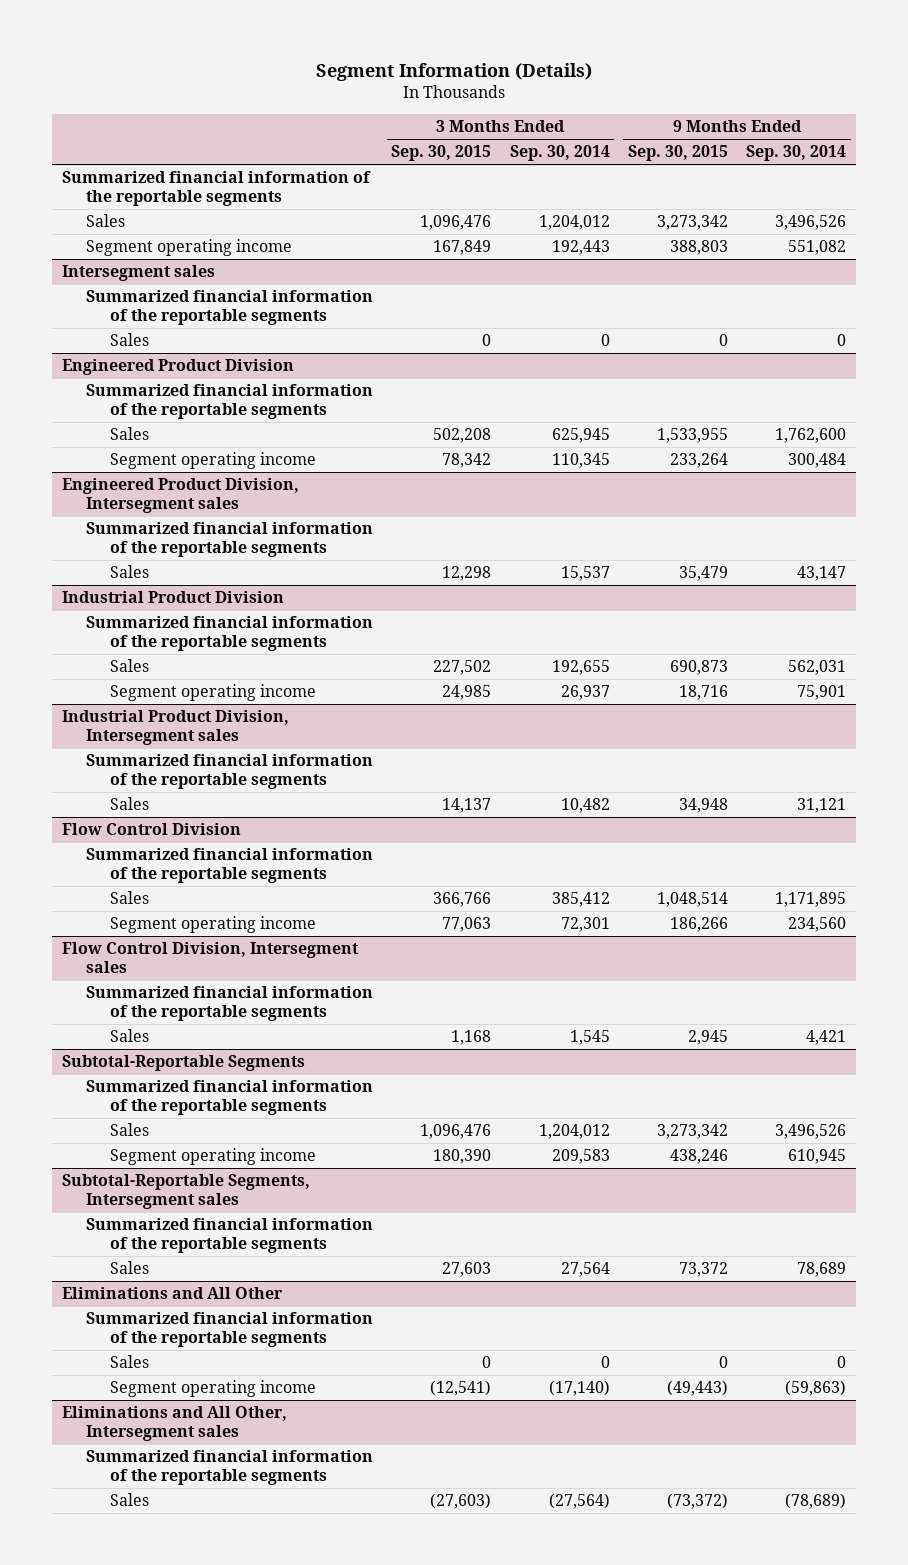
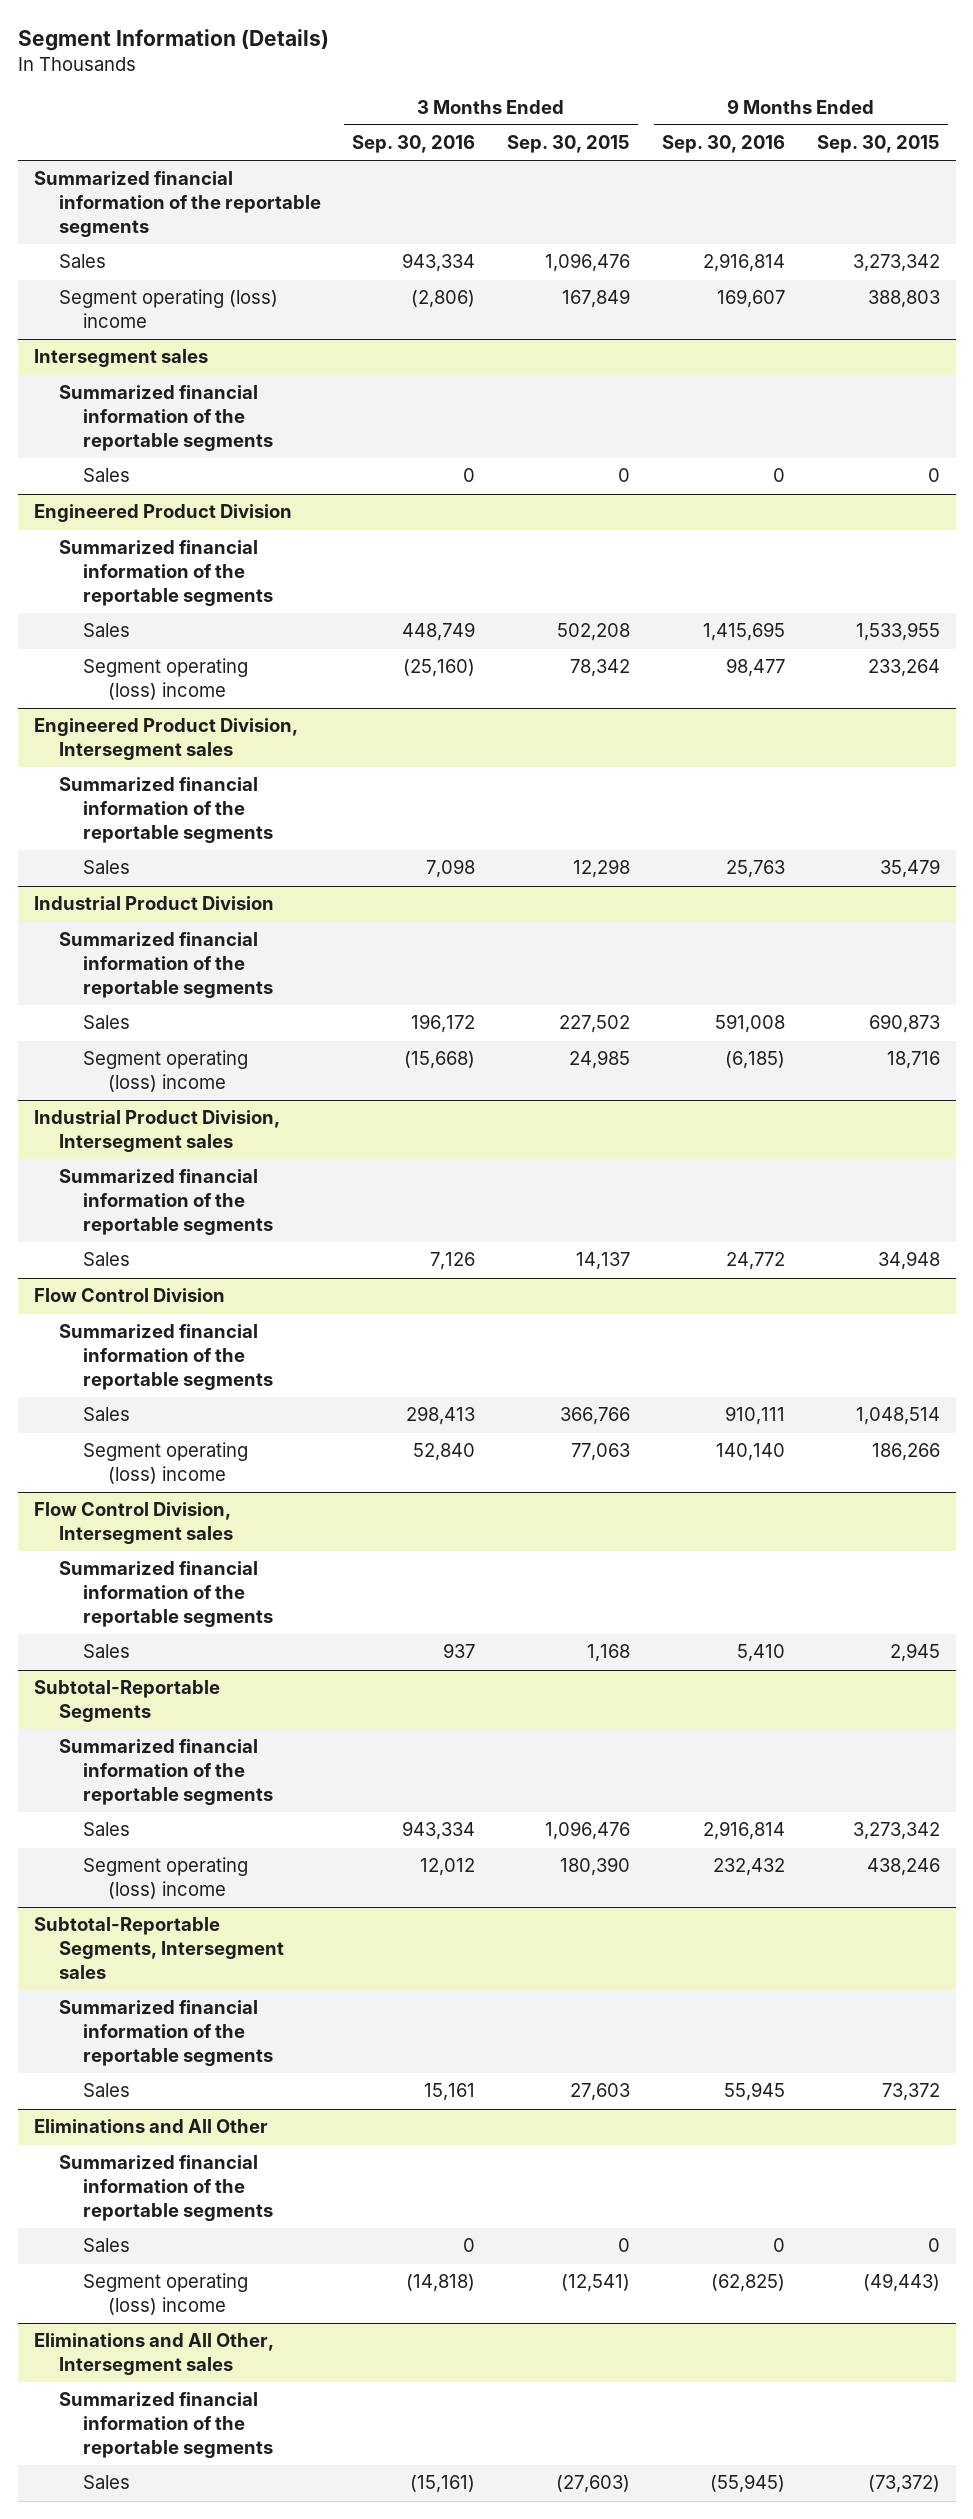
[509,145,610,162] Sep. 30, 2014 -> none
[746,145,847,162] Sep. 30, 2014 -> none
none -> [352,135,476,154] Sep. 30, 2016
none -> [662,135,786,154] Sep. 30, 2016
[85,239,292,257] Segment operating income -> [58,289,278,329] Segment operating (loss) income
[109,452,316,470] Segment operating income -> [83,658,249,701] Segment operating (loss) income
[109,684,316,702] Segment operating income -> [83,1050,249,1093] Segment operating (loss) income
[109,916,316,934] Segment operating income -> [83,1442,249,1485] Segment operating (loss) income
[109,1148,316,1166] Segment operating income -> [83,1857,249,1900] Segment operating (loss) income
[109,1380,316,1398] Segment operating income -> [83,2273,249,2316] Segment operating (loss) income

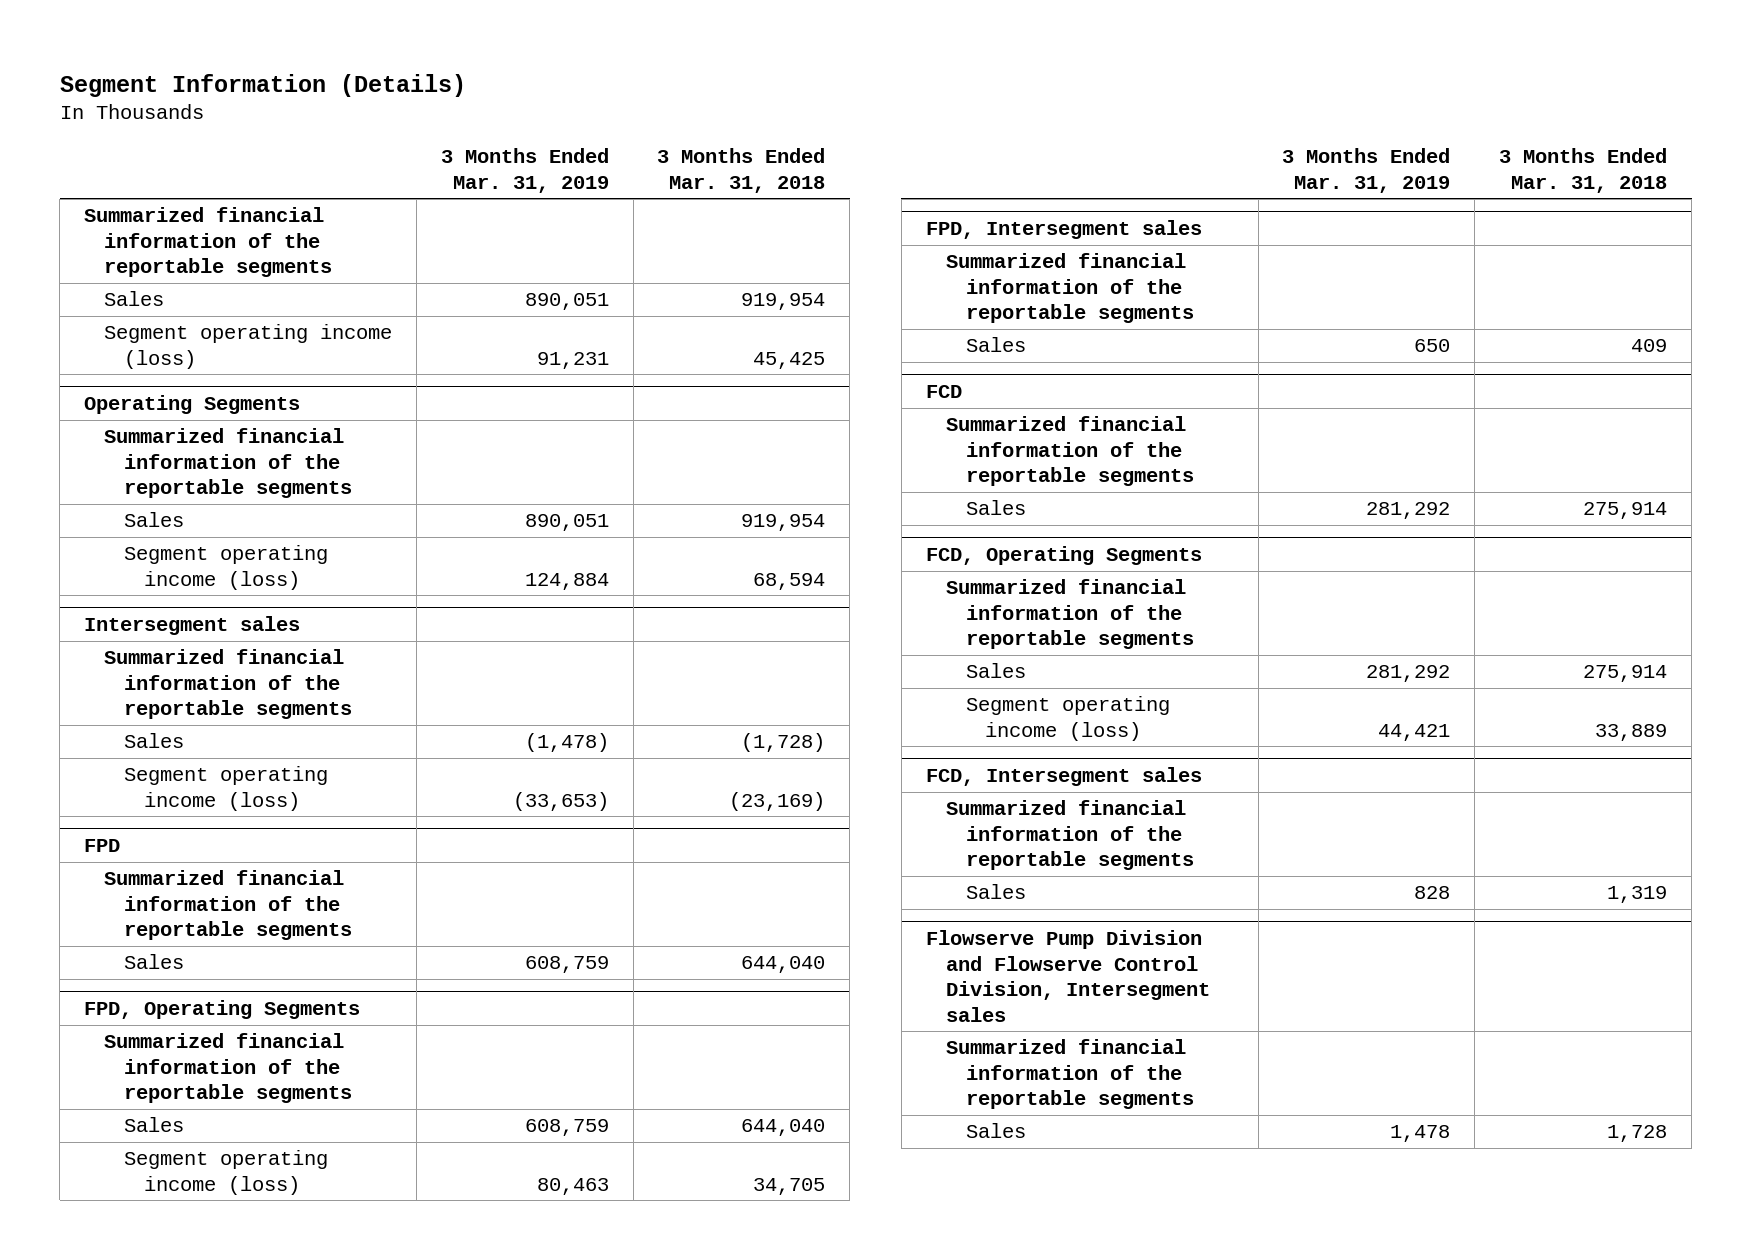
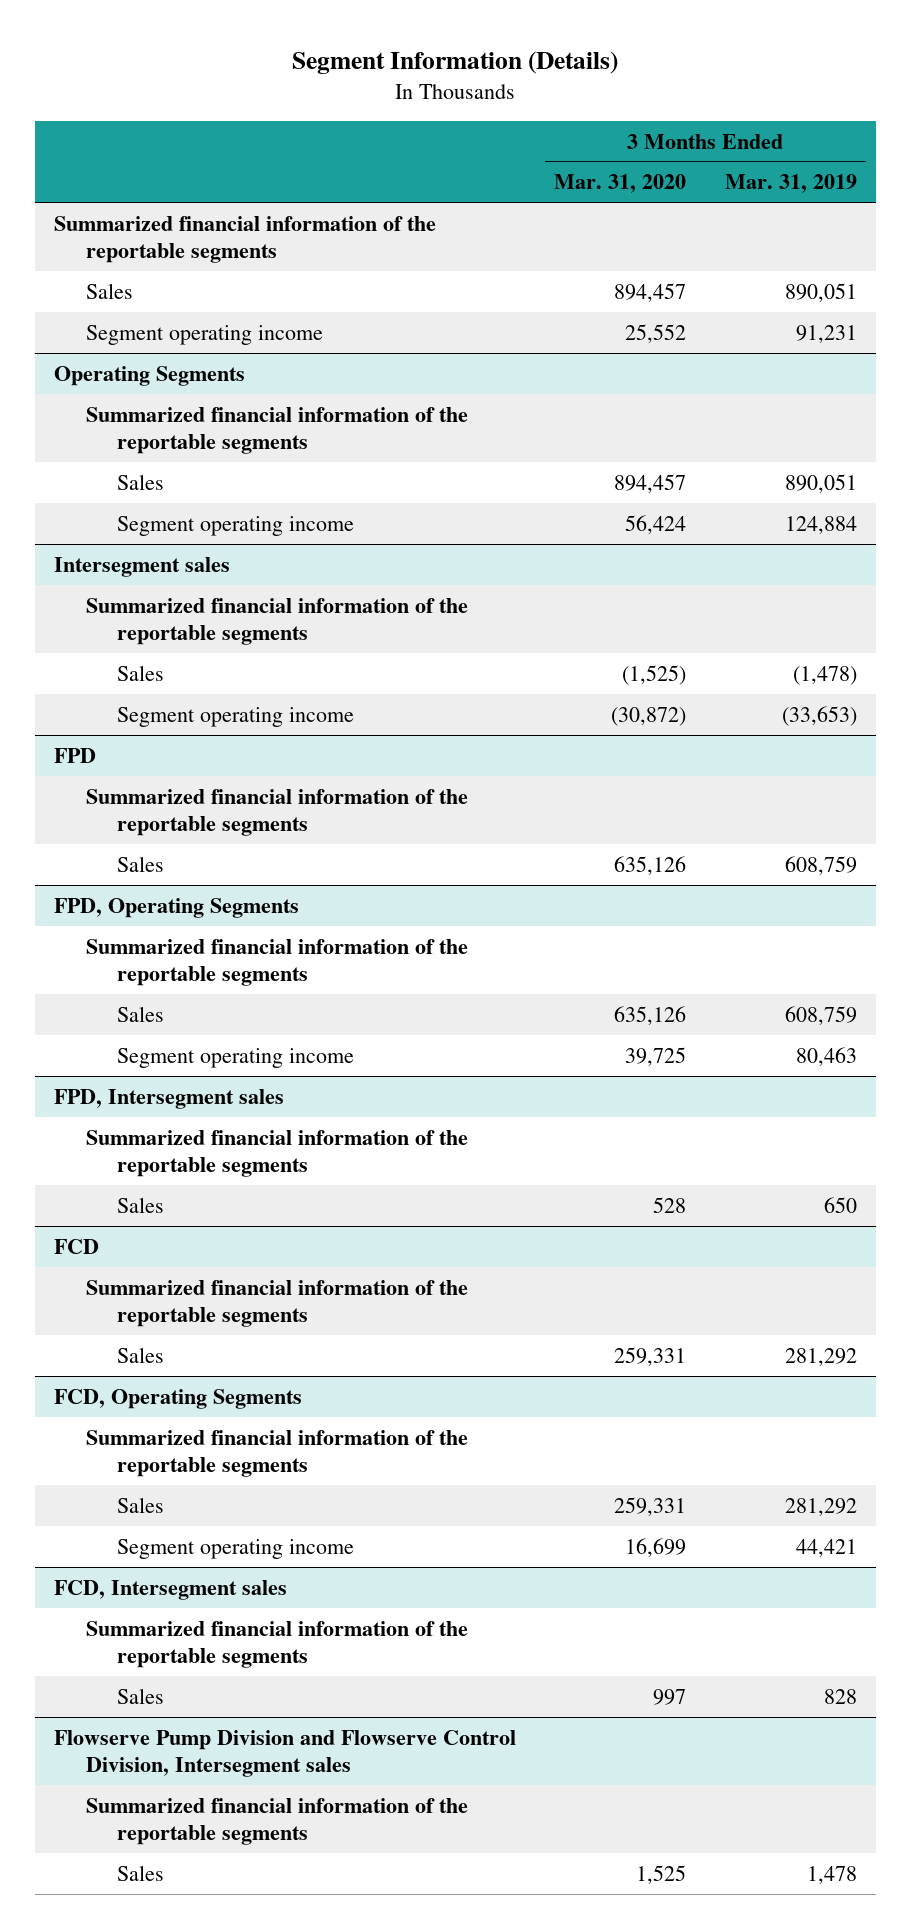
[657,148,826,193] 3 Months Ended Mar. 31, 2018 -> none
none -> [554,174,687,194] Mar. 31, 2020
[103,324,392,369] Segment operating income (loss) -> [85,324,323,345] Segment operating income
[123,545,328,590] Segment operating income (loss) -> [117,515,355,536] Segment operating income
[123,766,328,811] Segment operating income (loss) -> [117,706,355,727] Segment operating income
[123,1150,328,1195] Segment operating income (loss) -> [117,1047,355,1068] Segment operating income
[965,696,1170,741] Segment operating income (loss) -> [117,1538,355,1559] Segment operating income

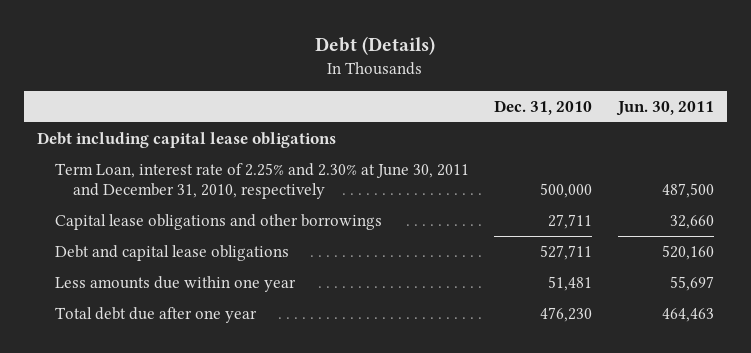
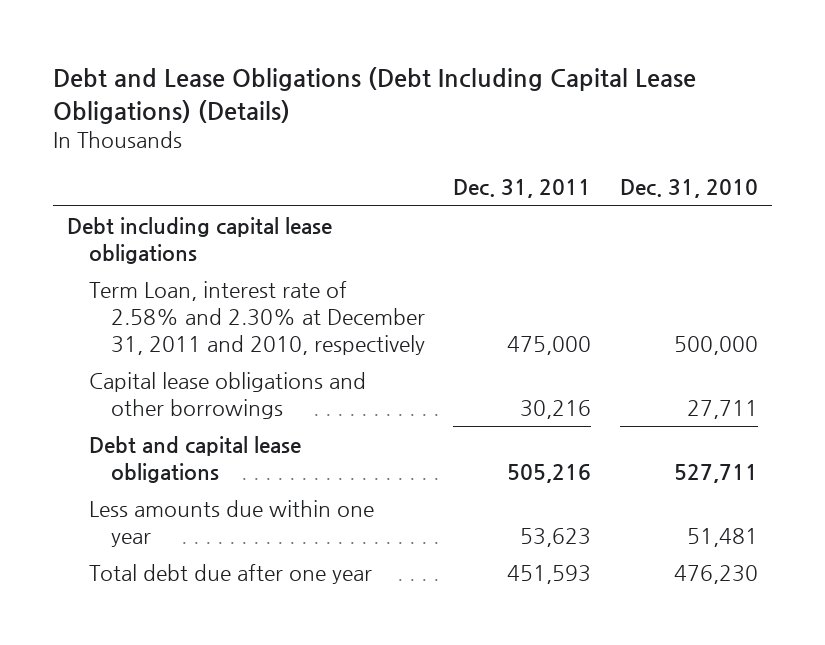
[315,35,436,55] Debt (Details) -> [53,66,697,124] Debt and Lease Obligations (Debt Including Capital Lease Obligations) (Details)
[616,100,715,116] Jun. 30, 2011 -> none
none -> [453,179,592,199] Dec. 31, 2011
[54,163,469,200] Term Loan, interest rate of 2.25% and 2.30% at June 30, 2011 and December 31, 2010, respectively -> [89,281,425,355] Term Loan, interest rate of 2.58% and 2.30% at December 31, 2011 and 2010, respectively

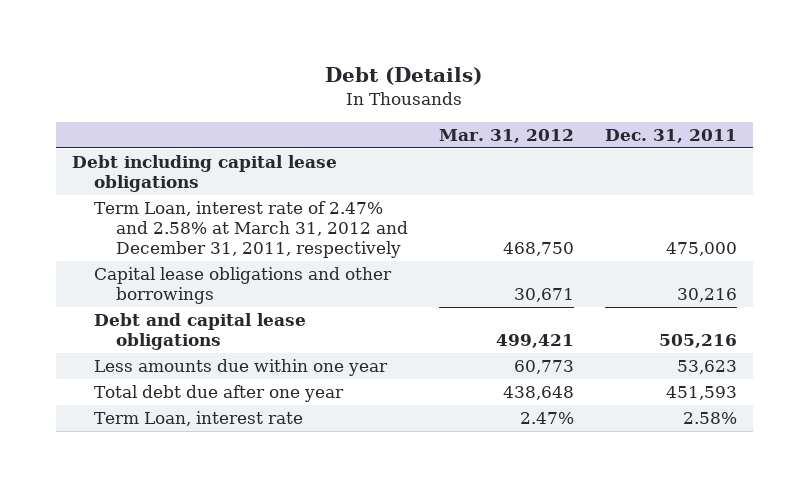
[53,66,697,124] Debt and Lease Obligations (Debt Including Capital Lease Obligations) (Details) -> [325,67,483,86] Debt (Details)
[619,179,758,199] Dec. 31, 2010 -> none
none -> [439,128,575,143] Mar. 31, 2012
[89,281,425,355] Term Loan, interest rate of 2.58% and 2.30% at December 31, 2011 and 2010, respectively -> [94,201,409,259] Term Loan, interest rate of 2.47% and 2.58% at March 31, 2012 and December 31, 2011, respectively
none -> [94,411,304,427] Term Loan, interest rate

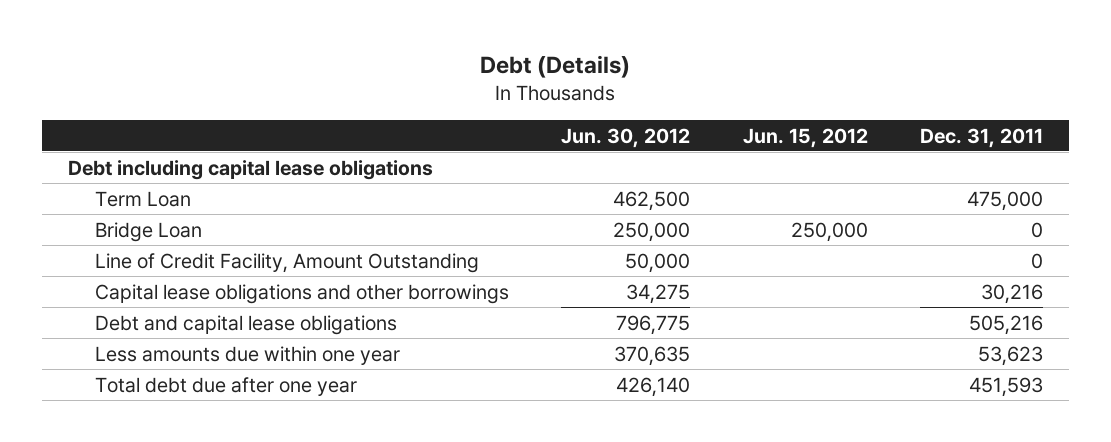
[439,128,575,143] Mar. 31, 2012 -> none
none -> [561,127,691,148] Jun. 30, 2012
none -> [742,127,868,148] Jun. 15, 2012
[94,201,409,259] Term Loan, interest rate of 2.47% and 2.58% at March 31, 2012 and December 31, 2011, respectively -> [94,190,191,207] Term Loan
none -> [94,221,202,242] Bridge Loan
none -> [94,252,479,273] Line of Credit Facility, Amount Outstanding
[94,411,304,427] Term Loan, interest rate -> none

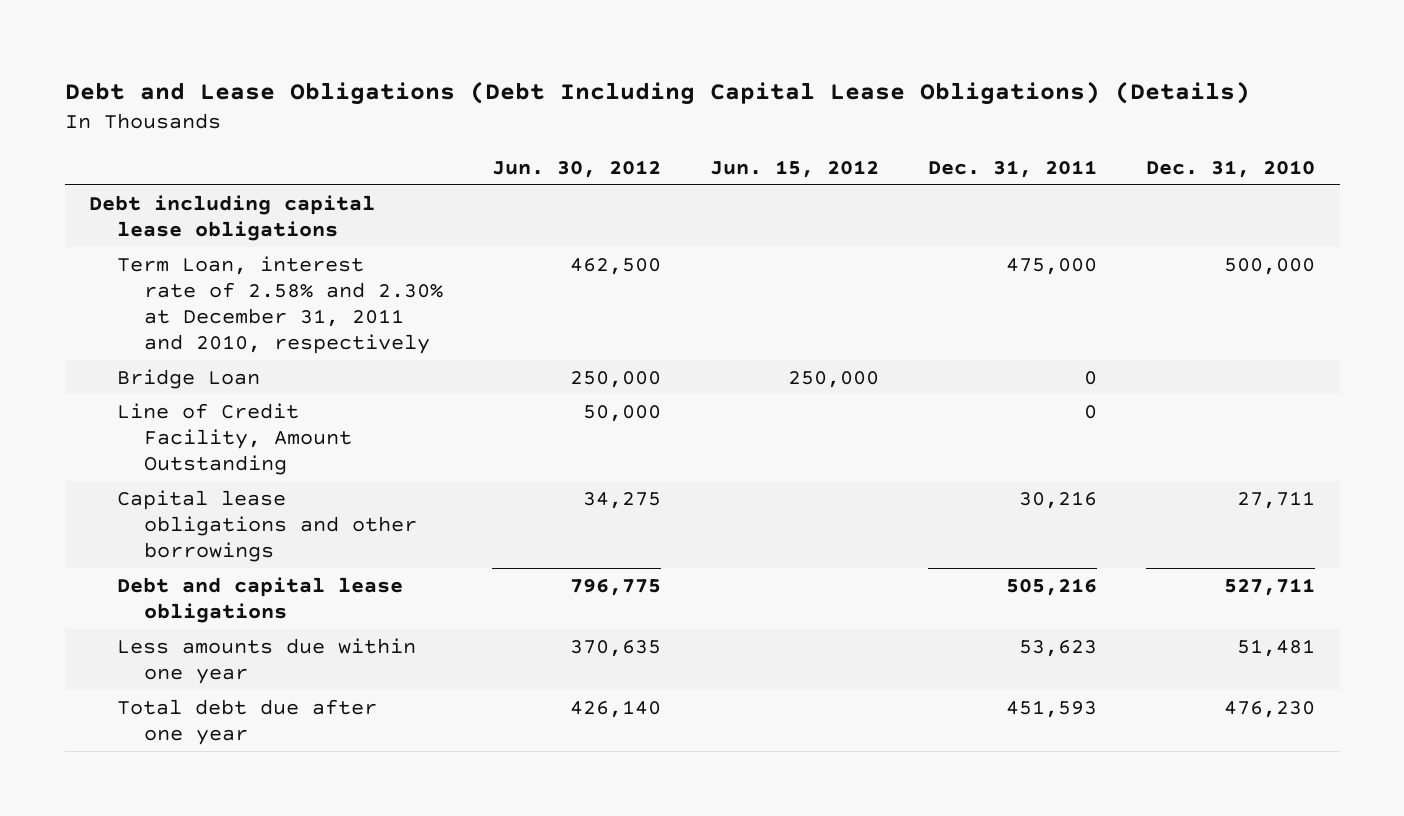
[480,54,631,78] Debt (Details) -> [64,80,1250,105] Debt and Lease Obligations (Debt Including Capital Lease Obligations) (Details)
none -> [1146,159,1316,178] Dec. 31, 2010
[94,190,191,207] Term Loan -> [116,255,444,354] Term Loan, interest rate of 2.58% and 2.30% at December 31, 2011 and 2010, respectively

